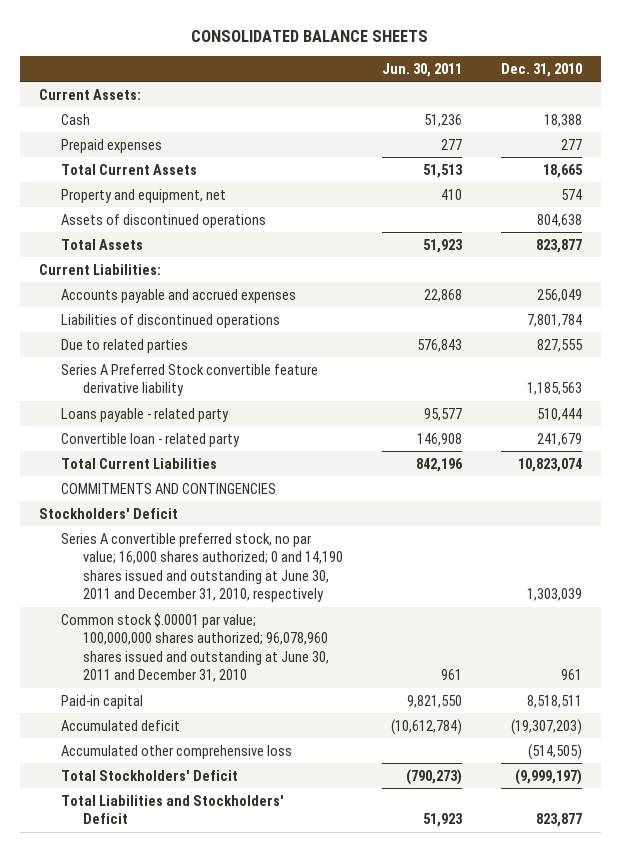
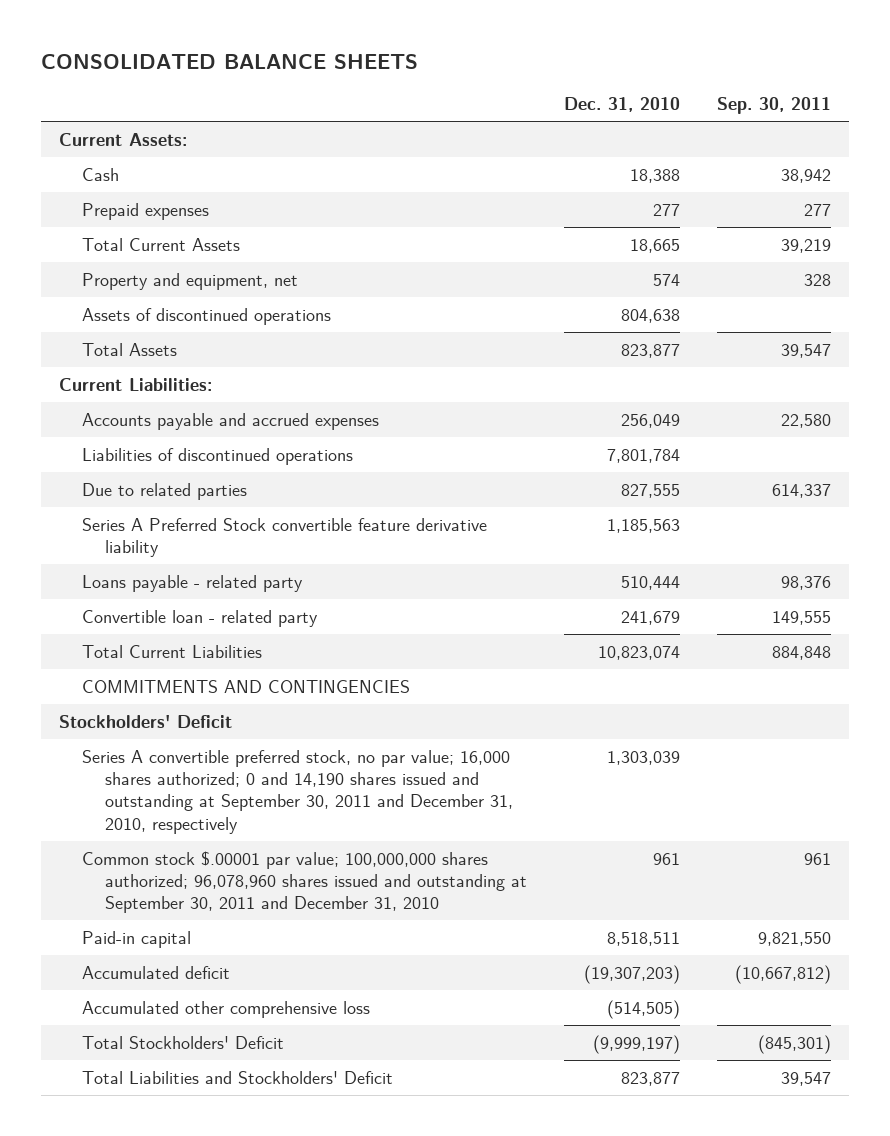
[381,62,462,77] Jun. 30, 2011 -> none
none -> [716,97,831,115] Sep. 30, 2011
[61,532,344,603] Series A convertible preferred stock, no par value; 16,000 shares authorized; 0 and 14,190 shares issued and outstanding at June 30, 2011 and December 31, 2010, respectively -> [82,749,514,834] Series A convertible preferred stock, no par value; 16,000 shares authorized; 0 and 14,190 shares issued and outstanding at September 30, 2011 and December 31, 2010, respectively
[61,612,330,683] Common stock $.00001 par value; 100,000,000 shares authorized; 96,078,960 shares issued and outstanding at June 30, 2011 and December 31, 2010 -> [82,850,528,914] Common stock $.00001 par value; 100,000,000 shares authorized; 96,078,960 shares issued and outstanding at September 30, 2011 and December 31, 2010

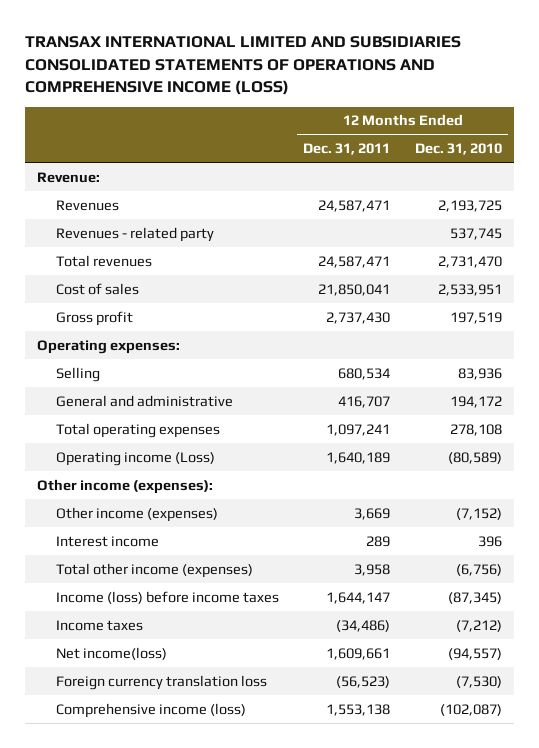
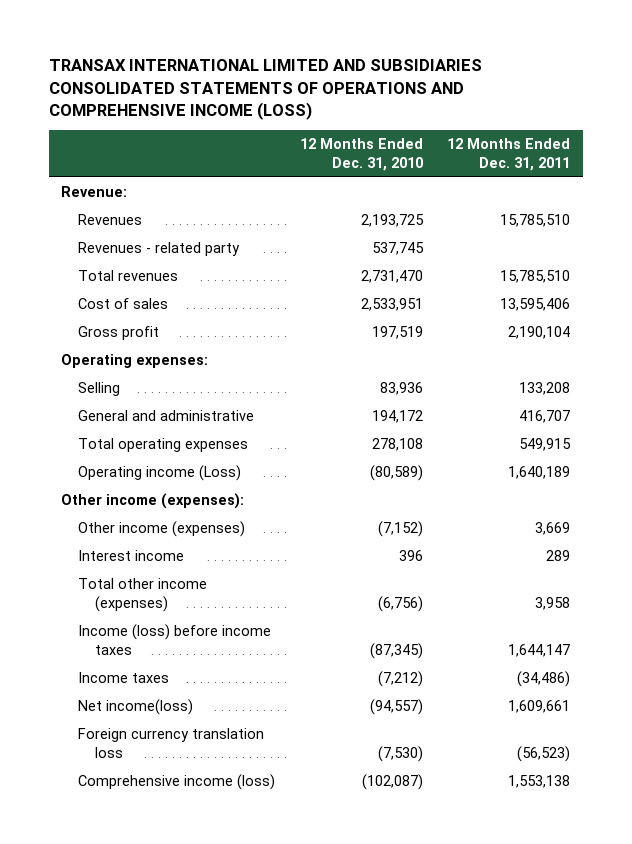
[318,199,391,212] 24,587,471 -> [500,214,571,228] 15,785,510
[318,255,391,268] 24,587,471 -> [500,270,571,284] 15,785,510
[318,283,391,296] 21,850,041 -> [500,298,571,312] 13,595,406
[326,311,391,324] 2,737,430 -> [508,326,571,340] 2,190,104
[338,367,391,380] 680,534 -> [519,382,571,396] 133,208
[326,423,391,436] 1,097,241 -> [519,438,572,452] 549,915

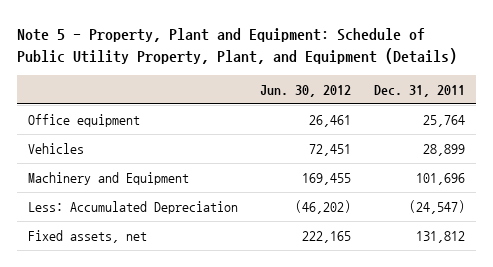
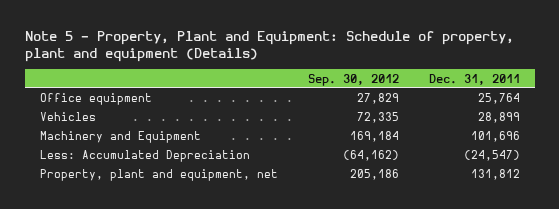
[16,27,457,64] Note 5 - Property, Plant and Equipment: Schedule of Public Utility Property, Plant, and Equipment (Details) -> [24,31,514,63] Note 5 - Property, Plant and Equipment: Schedule of property, plant and equipment (Details)
[260,84,352,97] Jun. 30, 2012 -> none
none -> [307,73,399,86] Sep. 30, 2012
[27,230,147,244] Fixed assets, net -> [39,169,278,182] Property, plant and equipment, net

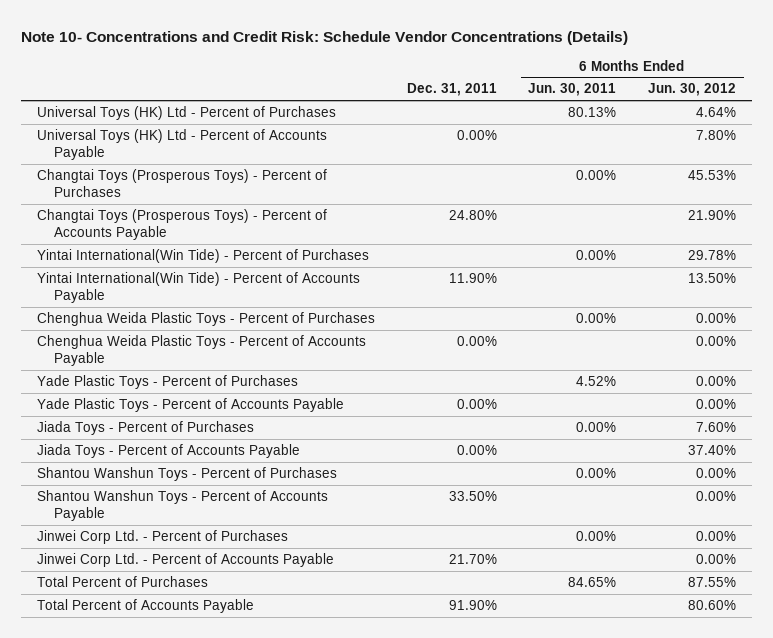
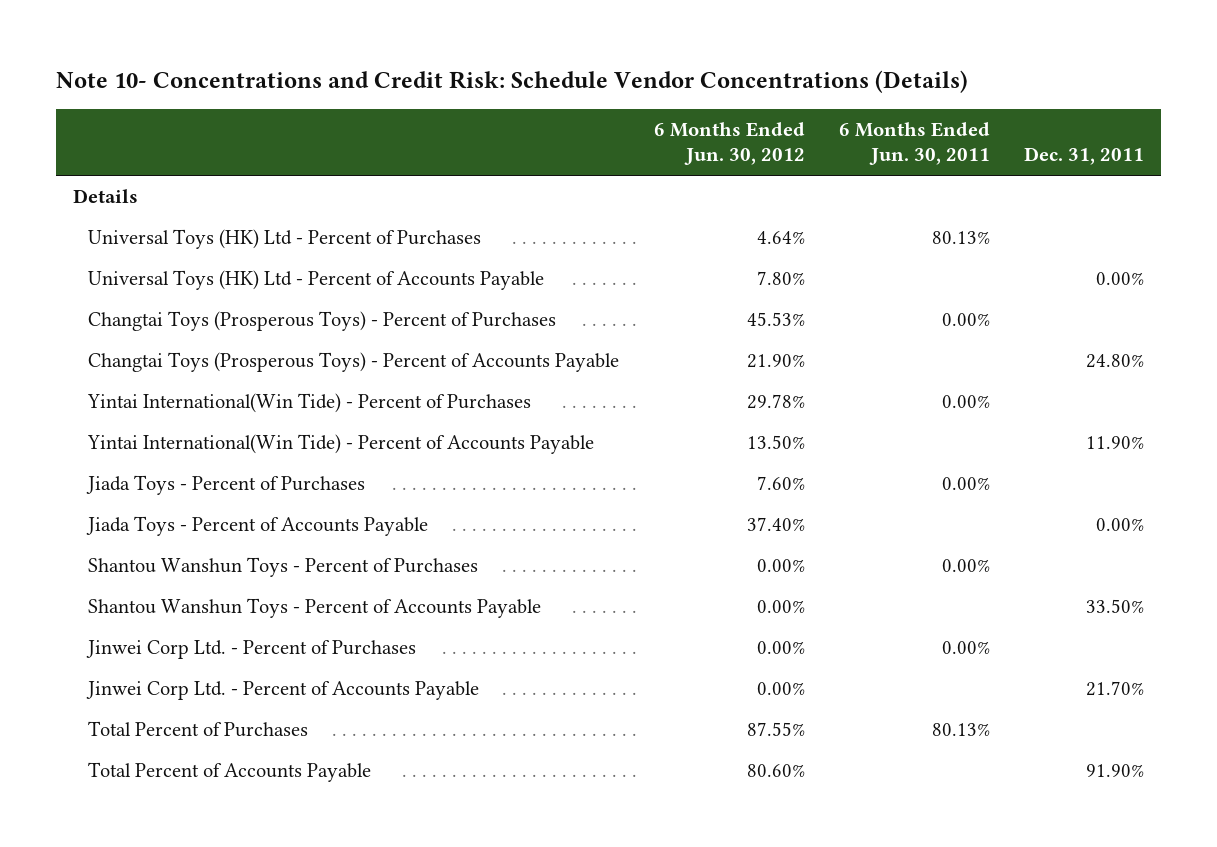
none -> [73,189,139,204] Details
[36,311,375,326] Chenghua Weida Plastic Toys - Percent of Purchases -> none
[36,334,366,367] Chenghua Weida Plastic Toys - Percent of Accounts Payable -> none
[36,374,298,389] Yade Plastic Toys - Percent of Purchases -> none
[36,397,344,412] Yade Plastic Toys - Percent of Accounts Payable -> none
[568,576,617,587] 84.65% -> [931,723,990,737] 80.13%

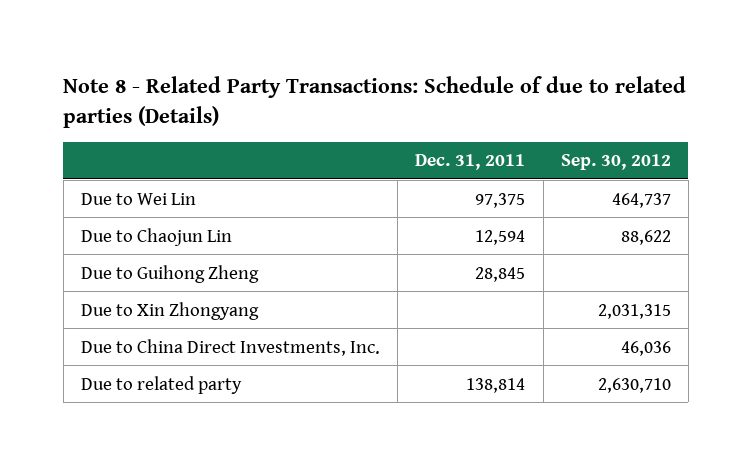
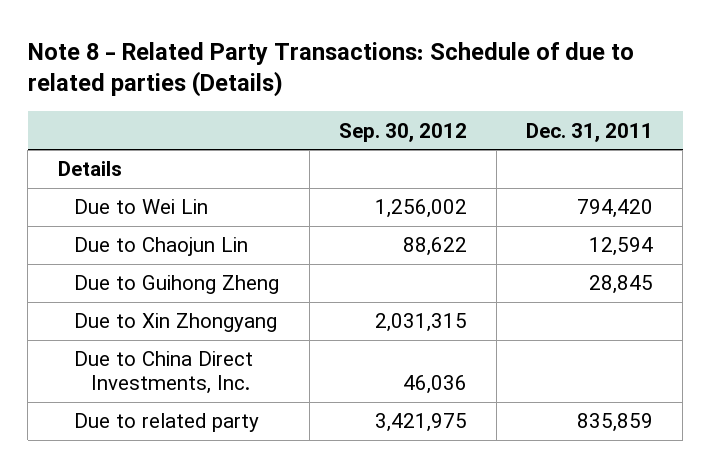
none -> [57,161,122,177] Details
[475,192,526,208] 97,375 -> [576,199,653,219] 794,420
[611,192,671,208] 464,737 -> [374,199,467,219] 1,256,002
[466,377,526,393] 138,814 -> [576,413,653,433] 835,859
[597,377,671,393] 2,630,710 -> [374,413,467,433] 3,421,975

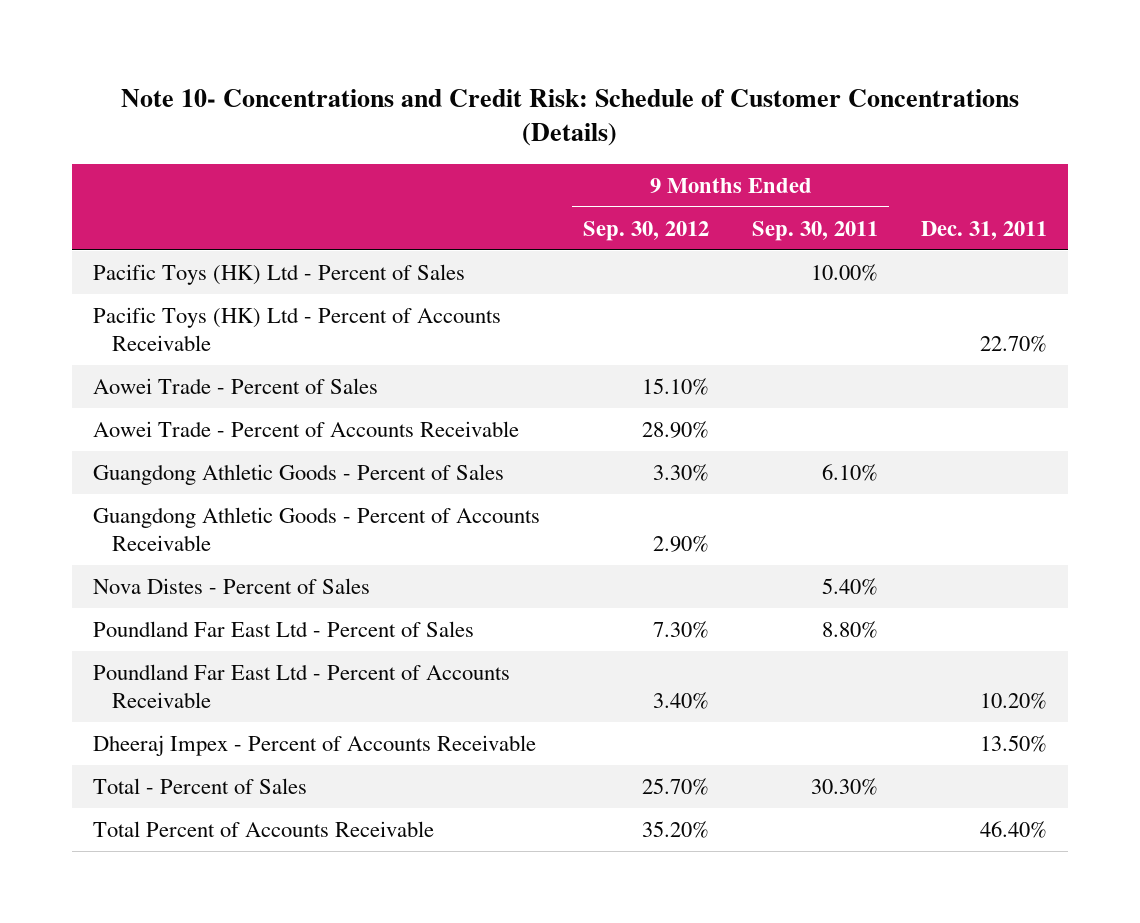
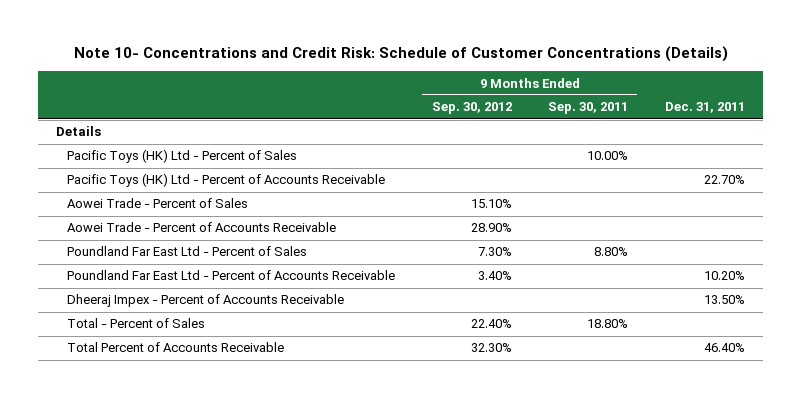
none -> [56,126,102,137] Details
[93,463,505,485] Guangdong Athletic Goods - Percent of Sales -> none
[93,506,541,551] Guangdong Athletic Goods - Percent of Accounts Receivable -> none
[93,577,371,594] Nova Distes - Percent of Sales -> none
[642,777,710,795] 25.70% -> [470,319,512,329] 22.40%
[811,777,879,795] 30.30% -> [587,319,629,329] 18.80%
[642,820,710,838] 35.20% -> [470,343,512,353] 32.30%

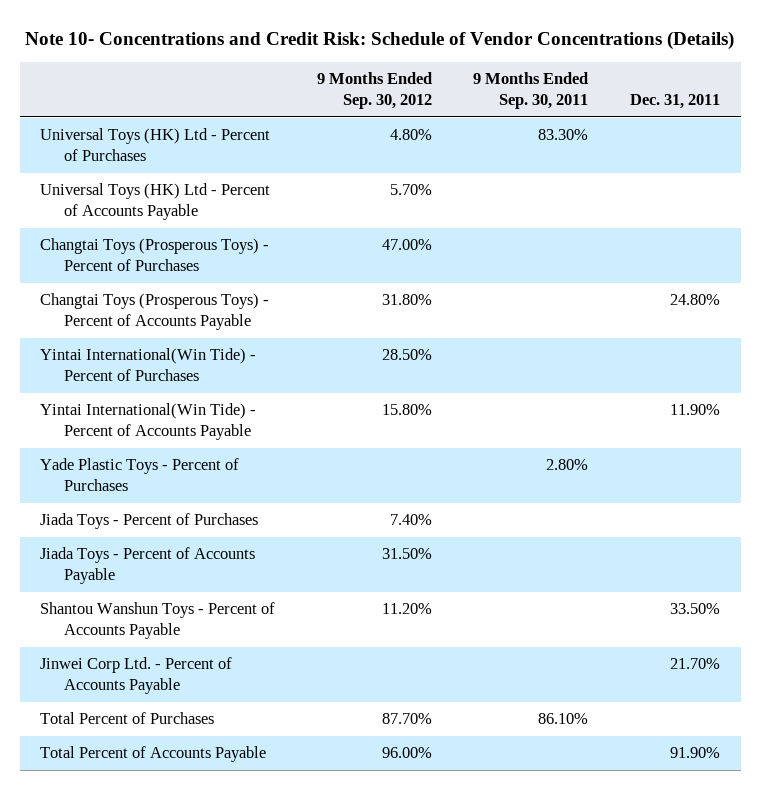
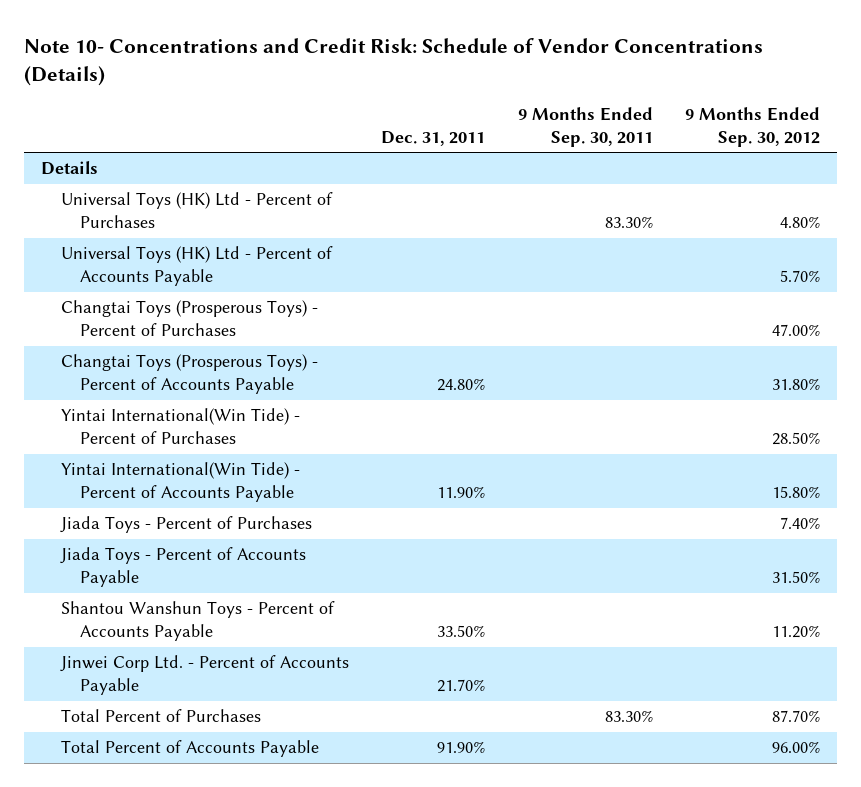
none -> [40,161,98,176] Details
[40,458,240,492] Yade Plastic Toys - Percent of Purchases -> none
[538,713,589,725] 86.10% -> [604,710,653,723] 83.30%

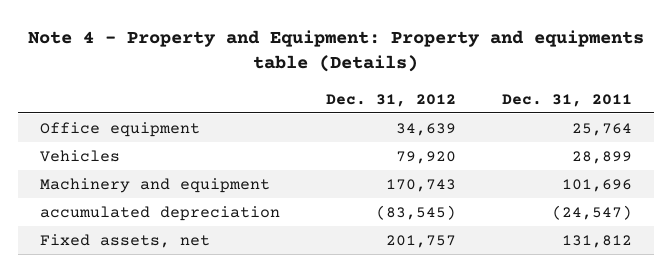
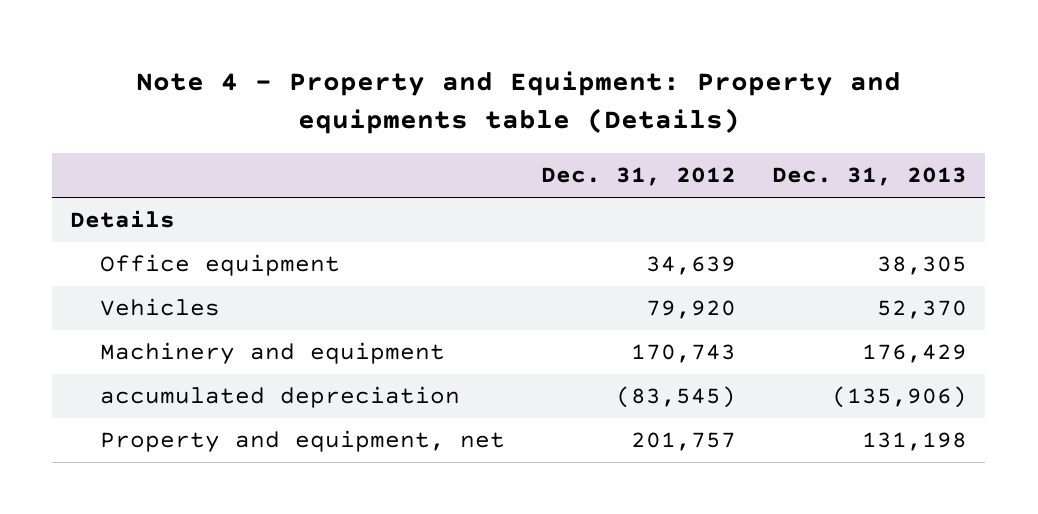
[501,93,632,107] Dec. 31, 2011 -> none
none -> [772,167,968,187] Dec. 31, 2013
none -> [70,210,176,229] Details
[40,233,211,248] Fixed assets, net -> [100,430,506,453] Property and equipment, net

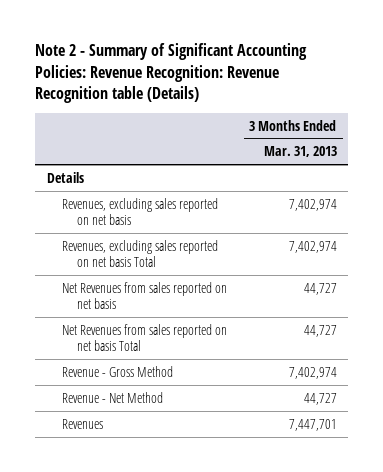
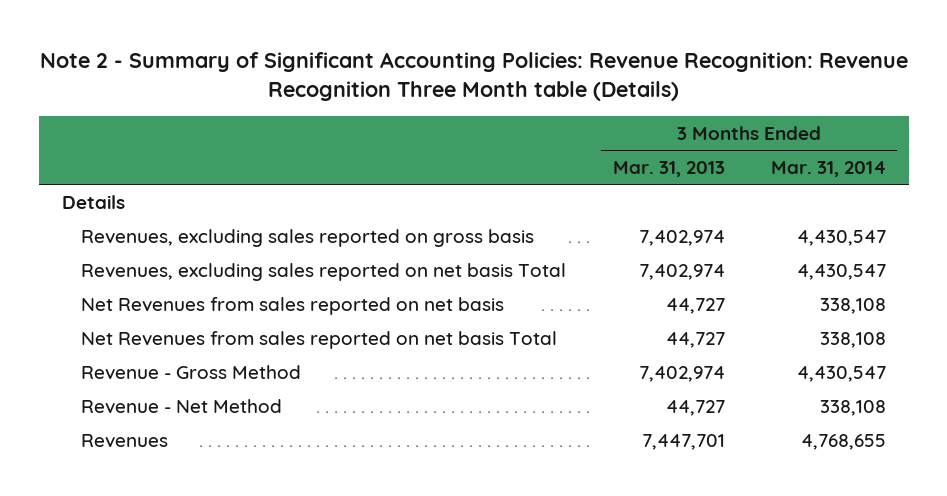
[35,43,308,104] Note 2 - Summary of Significant Accounting Policies: Revenue Recognition: Revenue Recognition table (Details) -> [39,51,908,102] Note 2 - Summary of Significant Accounting Policies: Revenue Recognition: Revenue Recognition Three Month table (Details)
none -> [770,161,886,178] Mar. 31, 2014
[61,197,218,226] Revenues, excluding sales reported on net basis -> [81,228,535,247] Revenues, excluding sales reported on gross basis

